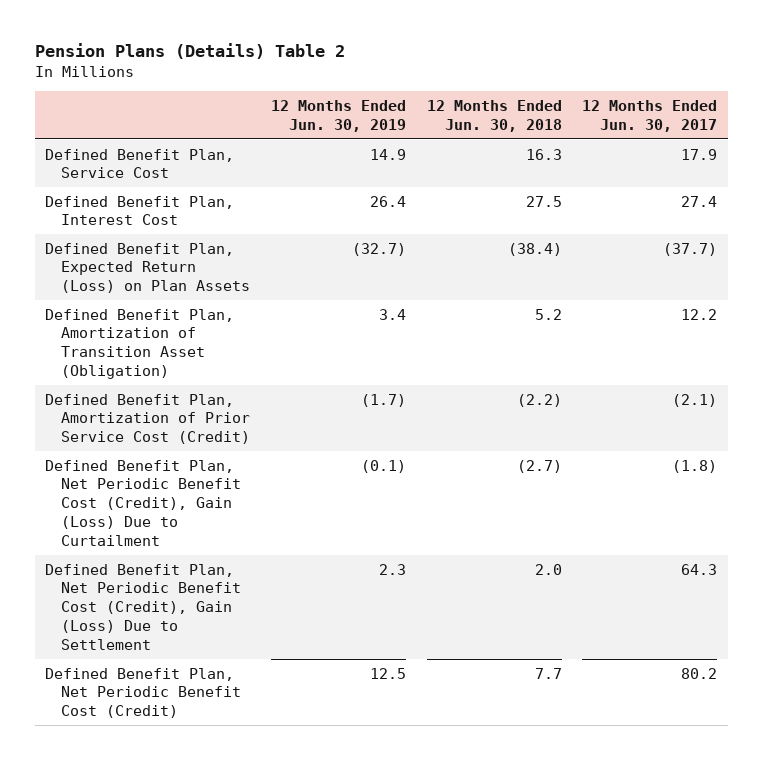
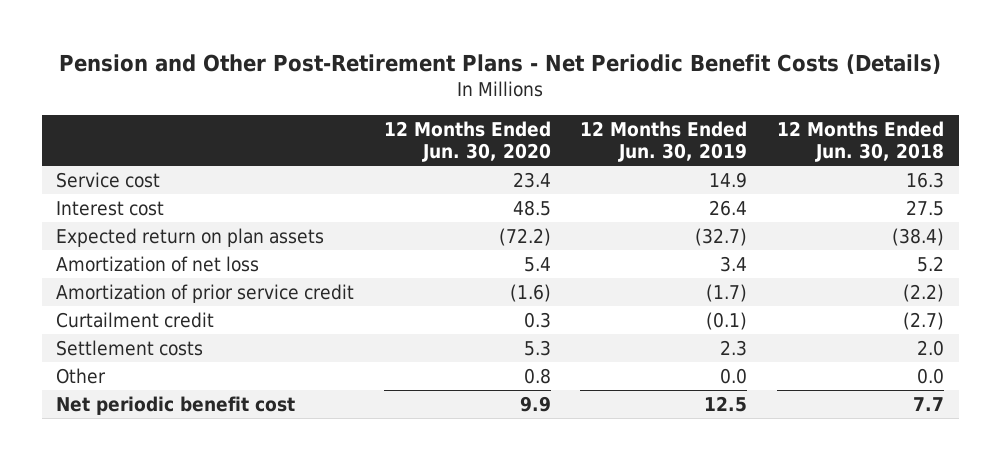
[34,43,345,60] Pension Plans (Details) Table 2 -> [59,54,942,75] Pension and Other Post-Retirement Plans - Net Periodic Benefit Costs (Details)
[582,100,718,132] 12 Months Ended Jun. 30, 2017 -> none
none -> [383,121,551,163] 12 Months Ended Jun. 30, 2020
[45,148,235,179] Defined Benefit Plan, Service Cost -> [56,171,161,188] Service cost
[45,195,235,226] Defined Benefit Plan, Interest Cost -> [56,200,165,216] Interest cost
[45,242,251,294] Defined Benefit Plan, Expected Return (Loss) on Plan Assets -> [56,227,325,247] Expected return on plan assets
[45,308,235,379] Defined Benefit Plan, Amortization of Transition Asset (Obligation) -> [56,255,260,272] Amortization of net loss
[45,393,251,445] Defined Benefit Plan, Amortization of Prior Service Cost (Credit) -> [56,283,355,303] Amortization of prior service credit
[45,459,242,546] Defined Benefit Plan, Net Periodic Benefit Cost (Credit), Gain (Loss) Due to Curtailment -> [56,311,215,328] Curtailment credit
[45,563,242,650] Defined Benefit Plan, Net Periodic Benefit Cost (Credit), Gain (Loss) Due to Settlement -> [56,339,204,356] Settlement costs
none -> [56,367,107,384] Other
[45,667,242,719] Defined Benefit Plan, Net Periodic Benefit Cost (Credit) -> [56,395,296,415] Net periodic benefit cost

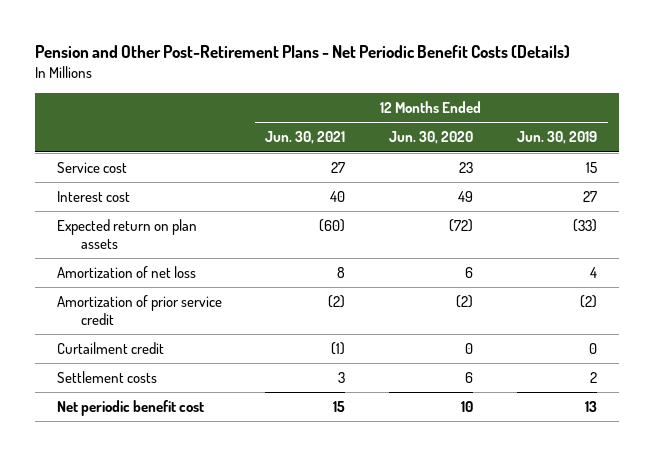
[776,121,944,163] 12 Months Ended Jun. 30, 2018 -> none
none -> [265,131,346,145] Jun. 30, 2021
[56,367,107,384] Other -> none
[512,171,551,188] 23.4 -> [459,162,474,174] 23
[709,171,748,188] 14.9 -> [585,162,597,174] 15
[512,199,551,216] 48.5 -> [458,191,474,203] 49
[709,199,748,216] 26.4 -> [582,191,597,203] 27
[498,227,551,246] (72.2) -> [449,219,474,233] (72)
[695,227,748,246] (32.7) -> [572,219,597,233] (33)
[523,256,551,272] 5.4 -> [465,267,474,279] 6
[720,255,748,272] 3.4 -> [589,267,597,279] 4
[509,283,551,302] (1.6) -> [456,295,474,309] (2)
[706,283,748,302] (1.7) -> [579,295,597,309] (2)
[523,311,551,328] 0.3 -> [465,343,474,355] 0
[706,311,748,330] (0.1) -> [588,343,597,355] 0
[523,339,551,356] 5.3 -> [465,372,474,384] 6
[720,339,748,356] 2.3 -> [589,372,597,384] 2
[519,395,551,412] 9.9 -> [461,401,474,413] 10
[704,395,748,412] 12.5 -> [584,401,597,413] 13

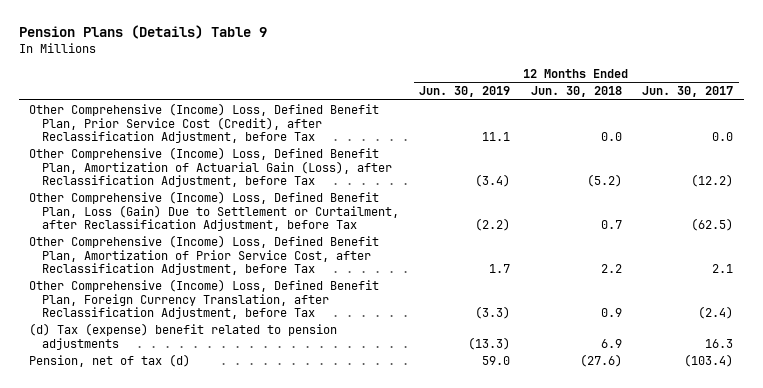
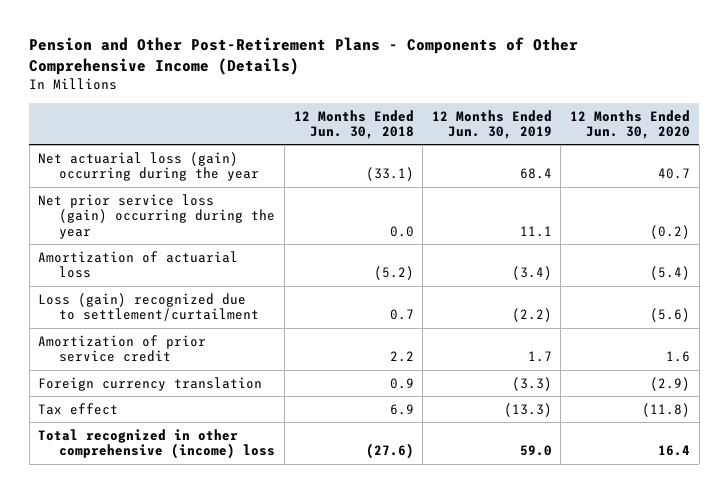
[19,25,268,40] Pension Plans (Details) Table 9 -> [29,37,579,76] Pension and Other Post-Retirement Plans - Components of Other Comprehensive Income (Details)
[642,86,734,98] Jun. 30, 2017 -> none
none -> [569,109,690,140] 12 Months Ended Jun. 30, 2020
none -> [38,151,260,182] Net actuarial loss (gain) occurring during the year
[29,103,380,144] Other Comprehensive (Income) Loss, Defined Benefit Plan, Prior Service Cost (Credit), after Reclassification Adjustment, before Tax -> [38,193,276,240] Net prior service loss (gain) occurring during the year
[29,147,392,188] Other Comprehensive (Income) Loss, Defined Benefit Plan, Amortization of Actuarial Gain (Loss), after Reclassification Adjustment, before Tax -> [38,250,239,279] Amortization of actuarial loss
[29,191,399,232] Other Comprehensive (Income) Loss, Defined Benefit Plan, Loss (Gain) Due to Settlement or Curtailment, after Reclassification Adjustment, before Tax -> [38,292,260,322] Loss (gain) recognized due to settlement/curtailment
[29,235,380,276] Other Comprehensive (Income) Loss, Defined Benefit Plan, Amortization of Prior Service Cost, after Reclassification Adjustment, before Tax -> [38,334,207,363] Amortization of prior service credit
[29,279,380,320] Other Comprehensive (Income) Loss, Defined Benefit Plan, Foreign Currency Translation, after Reclassification Adjustment, before Tax -> [38,376,263,391] Foreign currency translation
[29,323,338,350] (d) Tax (expense) benefit related to pension adjustments -> [38,402,119,415] Tax effect
[29,354,191,368] Pension, net of tax (d) -> [38,428,276,460] Total recognized in other comprehensive (income) loss

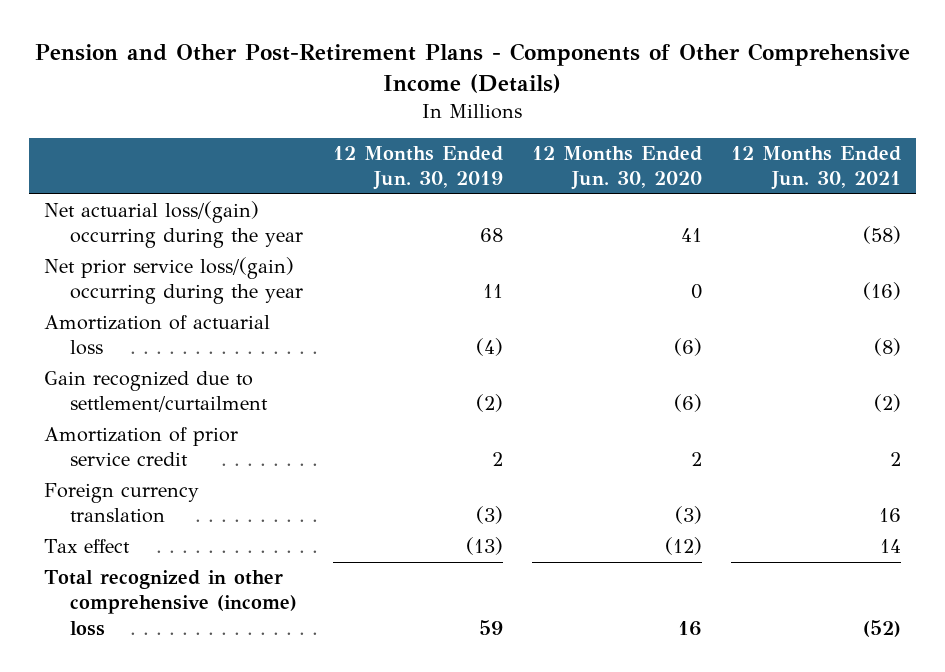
[293,109,414,140] 12 Months Ended Jun. 30, 2018 -> none
none -> [731,146,902,191] 12 Months Ended Jun. 30, 2021
[38,151,260,182] Net actuarial loss (gain) occurring during the year -> [43,201,304,249] Net actuarial loss/(gain) occurring during the year
[519,168,552,180] 68.4 -> [479,228,503,243] 68
[657,168,690,180] 40.7 -> [680,228,702,243] 41
[38,193,276,240] Net prior service loss (gain) occurring during the year -> [43,257,304,305] Net prior service loss/(gain) occurring during the year
[519,226,552,238] 11.1 -> [482,284,503,299] 11
[649,225,690,240] (0.2) -> [690,284,702,300] 0
[511,266,552,281] (3.4) -> [475,338,503,357] (4)
[649,266,690,281] (5.4) -> [673,338,702,357] (6)
[38,292,260,322] Loss (gain) recognized due to settlement/curtailment -> [43,371,269,413] Gain recognized due to settlement/curtailment
[511,308,552,323] (2.2) -> [475,394,503,413] (2)
[649,308,690,323] (5.6) -> [673,394,702,413] (6)
[527,351,552,363] 1.7 -> [491,452,503,467] 2
[665,351,690,363] 1.6 -> [690,452,702,467] 2
[511,376,552,391] (3.3) -> [475,506,503,525] (3)
[649,376,690,391] (2.9) -> [674,506,702,525] (3)
[503,402,552,417] (13.3) -> [465,537,503,556] (13)
[641,402,690,417] (11.8) -> [664,537,702,556] (12)
[519,445,552,457] 59.0 -> [478,619,503,635] 59
[657,445,690,457] 16.4 -> [677,620,702,636] 16

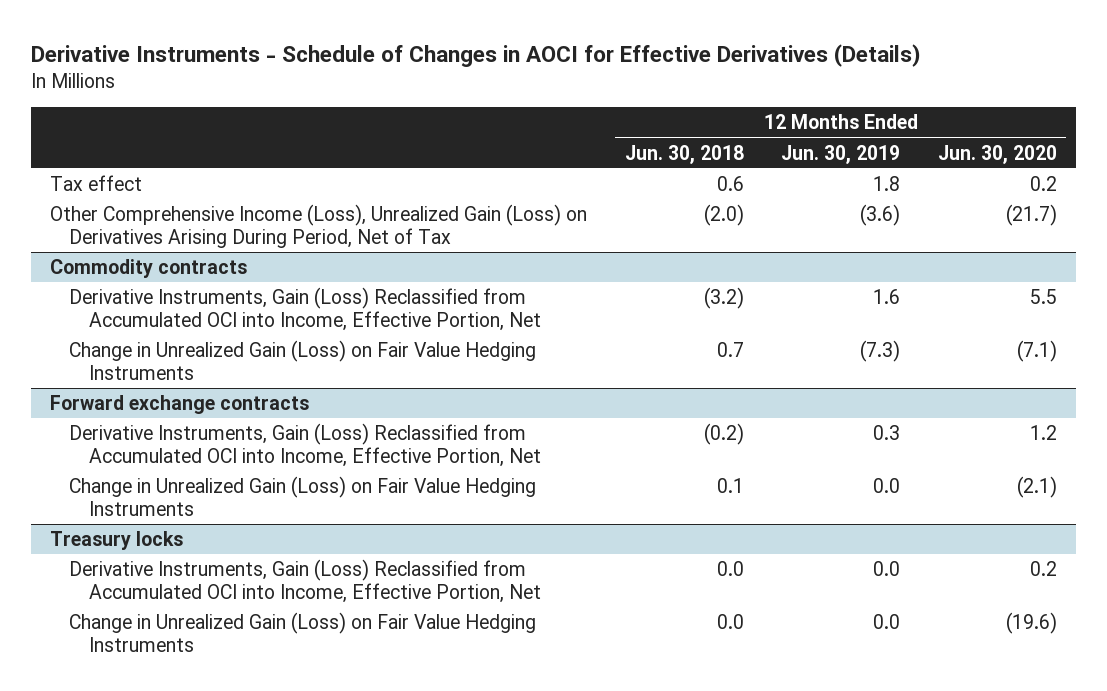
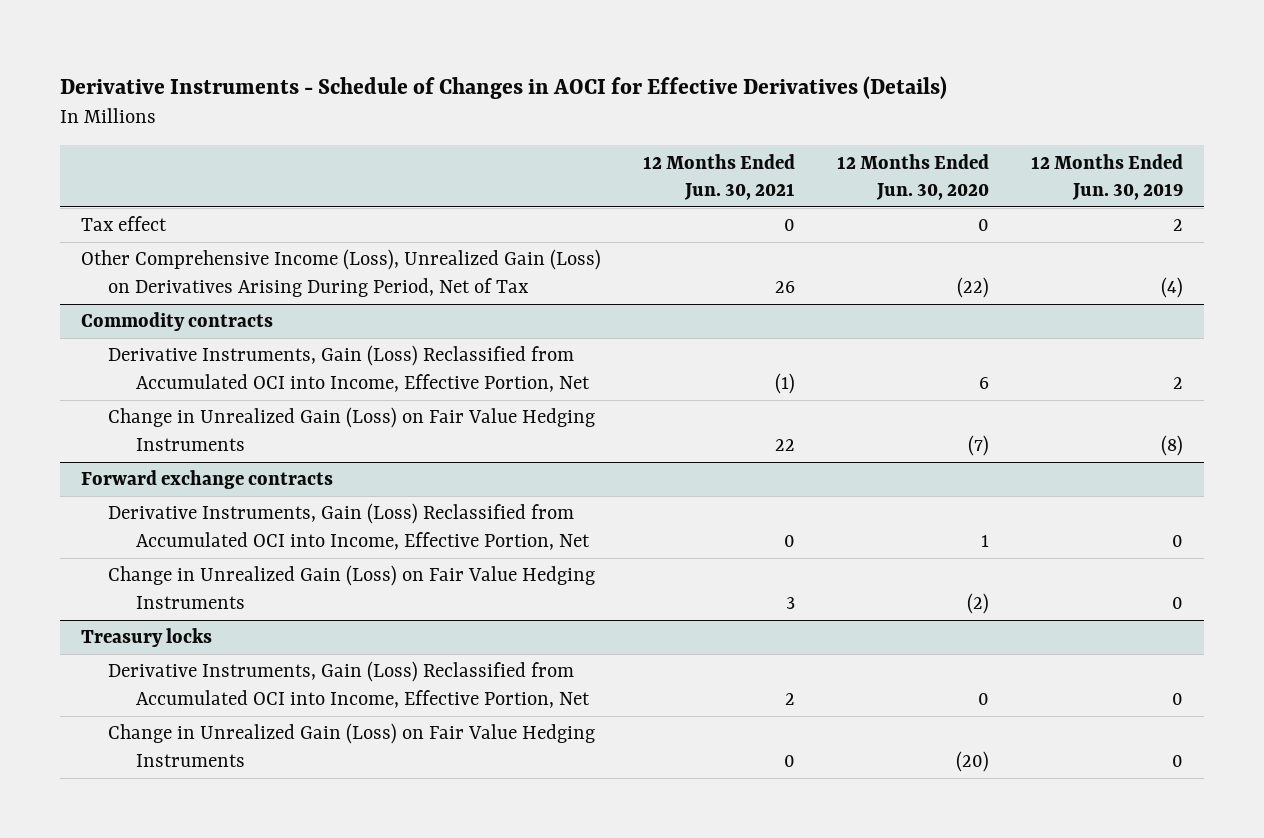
[624,144,744,164] Jun. 30, 2018 -> none
none -> [643,153,796,201] 12 Months Ended Jun. 30, 2021
[873,176,901,192] 1.8 -> [1173,219,1184,232] 2
[1030,176,1058,192] 0.2 -> [978,219,990,232] 0
[860,204,901,227] (3.6) -> [1161,276,1184,298] (4)
[1006,204,1058,227] (21.7) -> [957,276,990,298] (22)
[873,289,901,305] 1.6 -> [1173,376,1184,389] 2
[1030,289,1058,305] 5.5 -> [979,376,990,389] 6
[860,340,901,363] (7.3) -> [1161,434,1184,456] (8)
[1017,340,1058,363] (7.1) -> [968,434,990,456] (7)
[873,425,901,441] 0.3 -> [1172,534,1184,547] 0
[1030,425,1058,441] 1.2 -> [981,534,990,547] 1
[873,478,901,494] 0.0 -> [1172,596,1184,609] 0
[1017,476,1058,499] (2.1) -> [967,592,990,614] (2)
[873,561,901,577] 0.0 -> [1172,692,1184,705] 0
[1030,561,1058,577] 0.2 -> [978,692,990,705] 0
[873,614,901,630] 0.0 -> [1172,754,1184,767] 0
[1006,612,1058,635] (19.6) -> [956,750,990,772] (20)

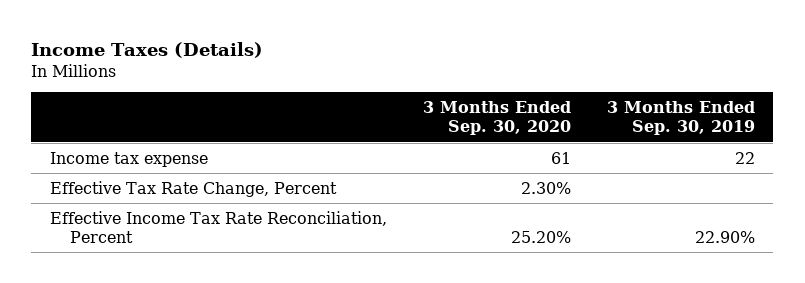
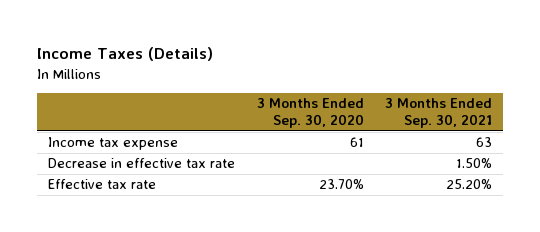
[607,100,756,136] 3 Months Ended Sep. 30, 2019 -> none
none -> [385,98,493,129] 3 Months Ended Sep. 30, 2021
[49,180,337,197] Effective Tax Rate Change, Percent -> none
none -> [47,158,235,169] Decrease in effective tax rate
[49,210,387,244] Effective Income Tax Rate Reconciliation, Percent -> [47,179,156,190] Effective tax rate
[510,231,571,244] 25.20% -> [318,179,364,190] 23.70%

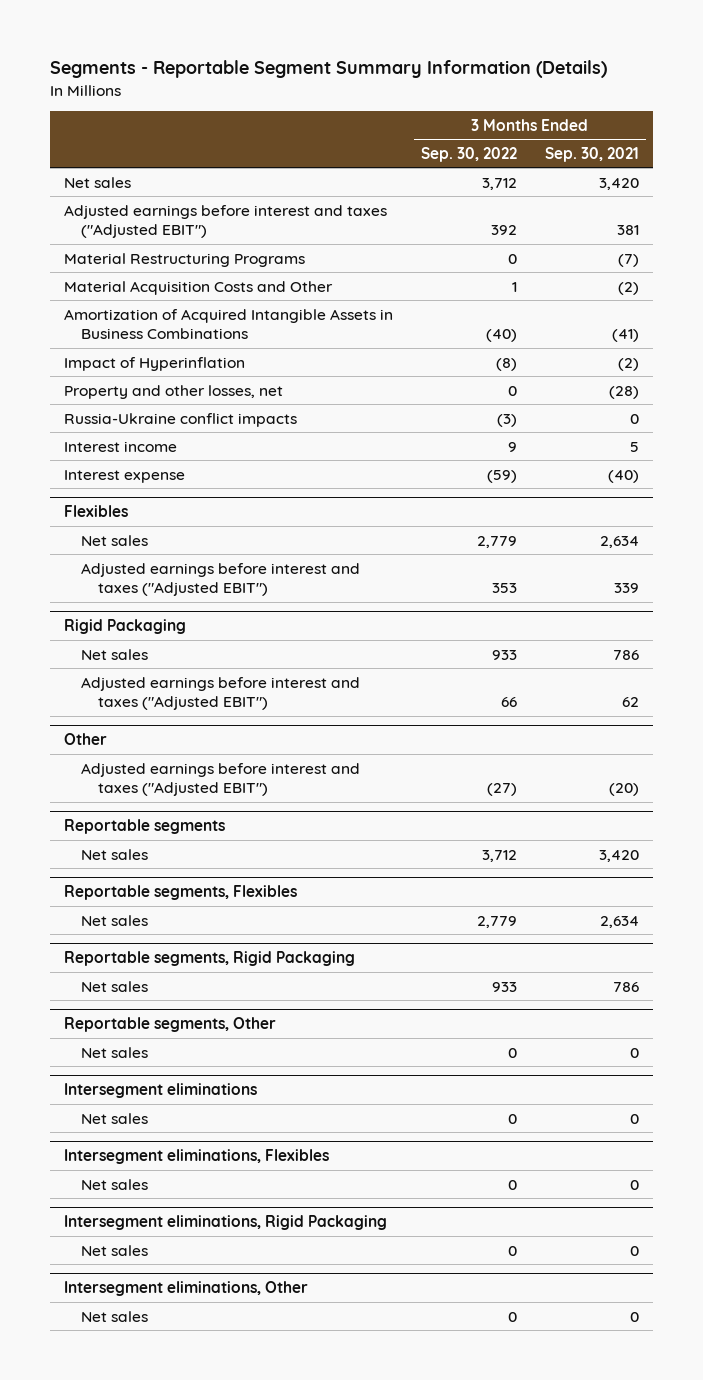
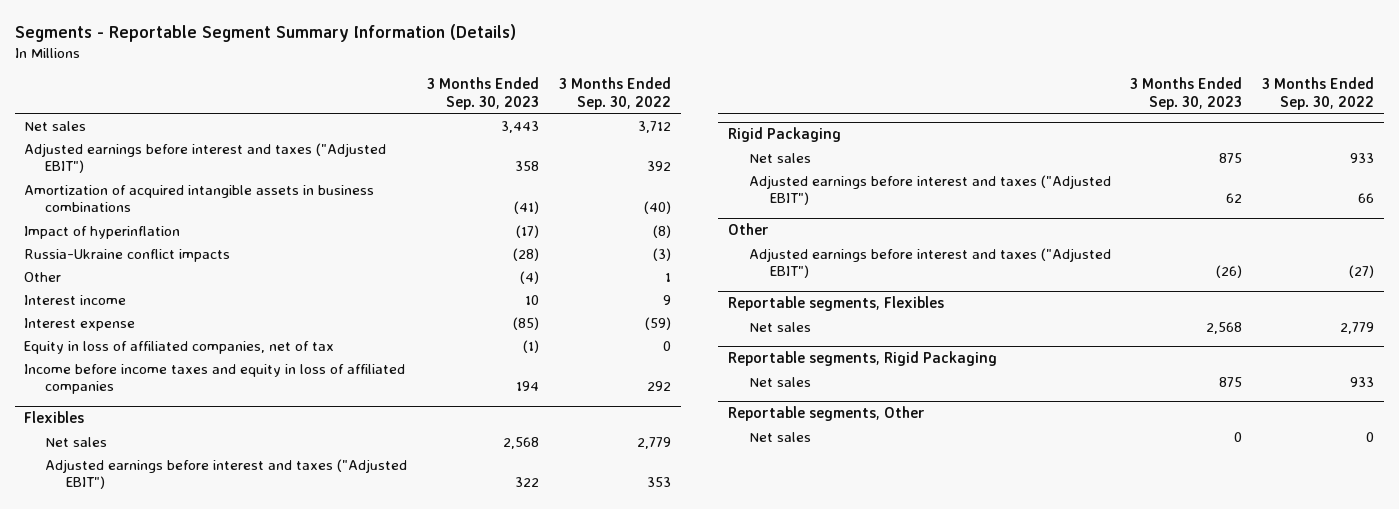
[545,146,640,162] Sep. 30, 2021 -> none
none -> [427,77,540,110] 3 Months Ended Sep. 30, 2023
[64,252,306,267] Material Restructuring Programs -> none
[64,280,334,295] Material Acquisition Costs and Other -> none
[64,384,284,399] Property and other losses, net -> none
[64,308,394,340] Amortization of Acquired Intangible Assets in Business Combinations -> [24,184,375,212] Amortization of acquired intangible assets in business combinations
[64,356,246,371] Impact of Hyperinflation -> [24,225,181,239] Impact of hyperinflation
none -> [24,271,62,282] Other
none -> [24,340,335,354] Equity in loss of affiliated companies, net of tax
none -> [24,363,406,394] Income before income taxes and equity in loss of affiliated companies
[64,819,226,835] Reportable segments -> none
[80,848,148,860] Net sales -> none
[64,1083,258,1099] Intersegment eliminations -> none
[80,1112,148,1124] Net sales -> none
[64,1149,330,1165] Intersegment eliminations, Flexibles -> none
[80,1178,148,1190] Net sales -> none
[64,1215,388,1231] Intersegment eliminations, Rigid Packaging -> none
[80,1244,148,1256] Net sales -> none
[64,1281,309,1297] Intersegment eliminations, Other -> none
[80,1310,148,1322] Net sales -> none

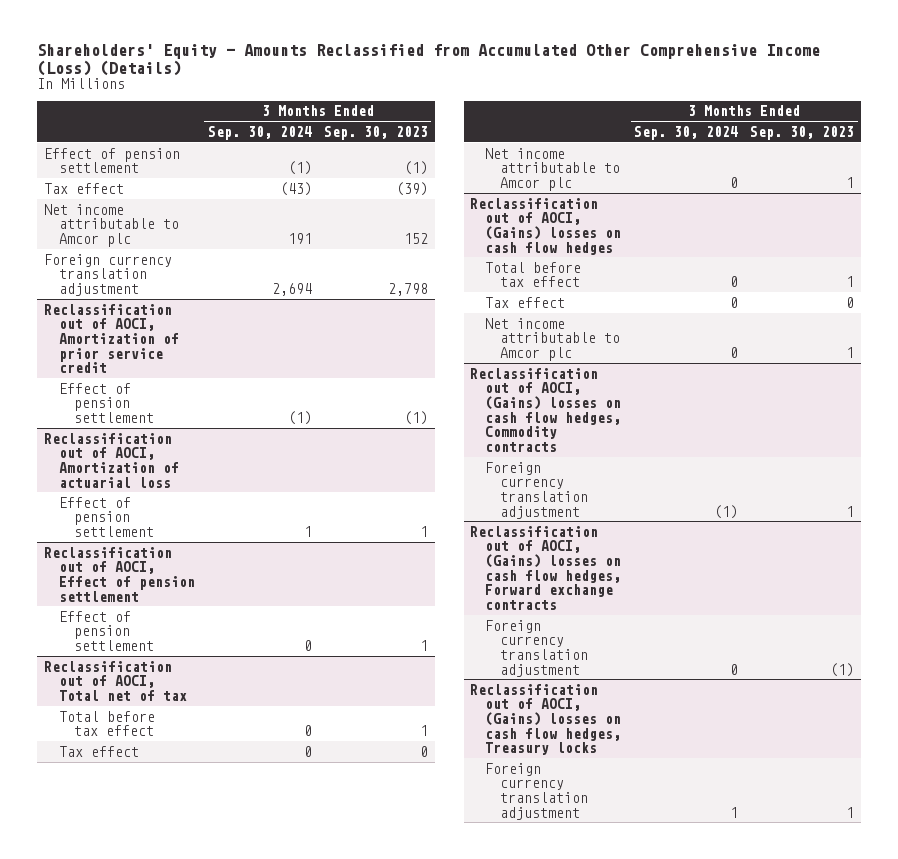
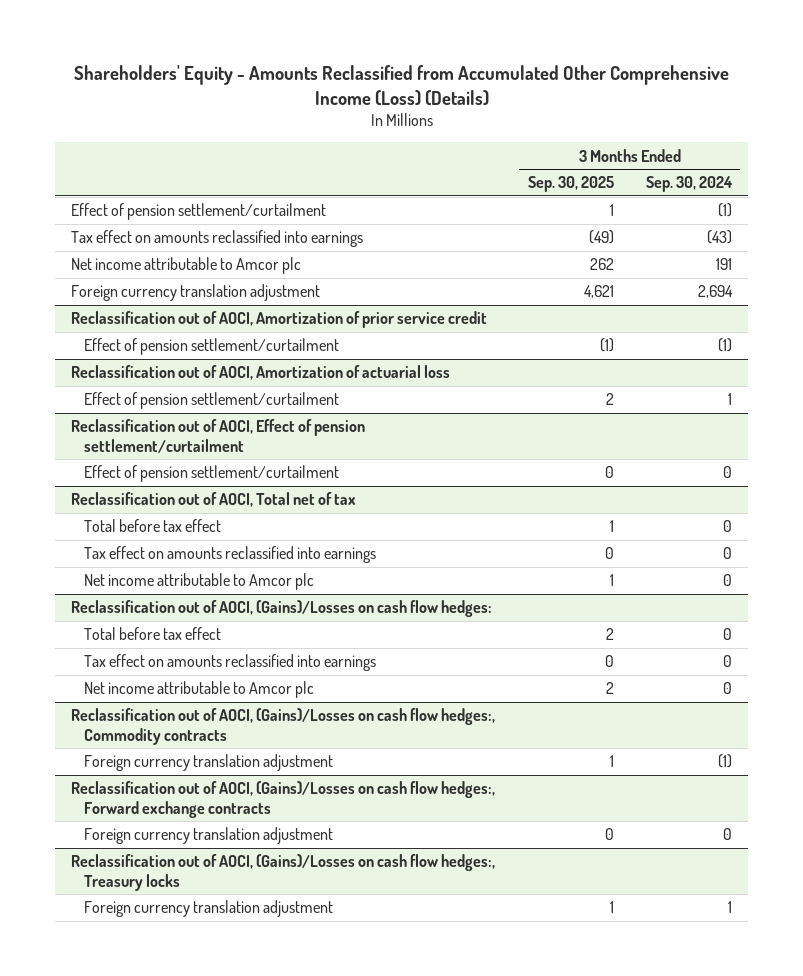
[324,125,429,140] Sep. 30, 2023 -> none
none -> [527,176,614,193] Sep. 30, 2025
[43,147,180,174] Effect of pension settlement -> [71,203,327,221] Effect of pension settlement/curtailment
[43,182,124,194] Tax effect -> [71,230,364,248] Tax effect on amounts reclassified into earnings
[58,382,155,423] Effect of pension settlement -> [84,338,340,356] Effect of pension settlement/curtailment
[58,496,155,537] Effect of pension settlement -> [84,392,340,410] Effect of pension settlement/curtailment
[43,546,195,602] Reclassification out of AOCI, Effect of pension settlement -> [71,419,366,453] Reclassification out of AOCI, Effect of pension settlement/curtailment
[58,610,155,651] Effect of pension settlement -> [84,465,340,483] Effect of pension settlement/curtailment
[58,745,139,757] Tax effect -> [84,546,377,564] Tax effect on amounts reclassified into earnings
[469,197,622,255] Reclassification out of AOCI, (Gains) losses on cash flow hedges -> [71,600,493,618] Reclassification out of AOCI, (Gains)/Losses on cash flow hedges:
[485,296,566,308] Tax effect -> [84,654,377,672] Tax effect on amounts reclassified into earnings
[469,367,622,452] Reclassification out of AOCI, (Gains) losses on cash flow hedges, Commodity contracts -> [71,708,496,745] Reclassification out of AOCI, (Gains)/Losses on cash flow hedges:, Commodity contracts
[469,525,622,610] Reclassification out of AOCI, (Gains) losses on cash flow hedges, Forward exchange contracts -> [71,781,496,818] Reclassification out of AOCI, (Gains)/Losses on cash flow hedges:, Forward exchange contracts
[469,683,622,756] Reclassification out of AOCI, (Gains) losses on cash flow hedges, Treasury locks -> [71,854,496,891] Reclassification out of AOCI, (Gains)/Losses on cash flow hedges:, Treasury locks

